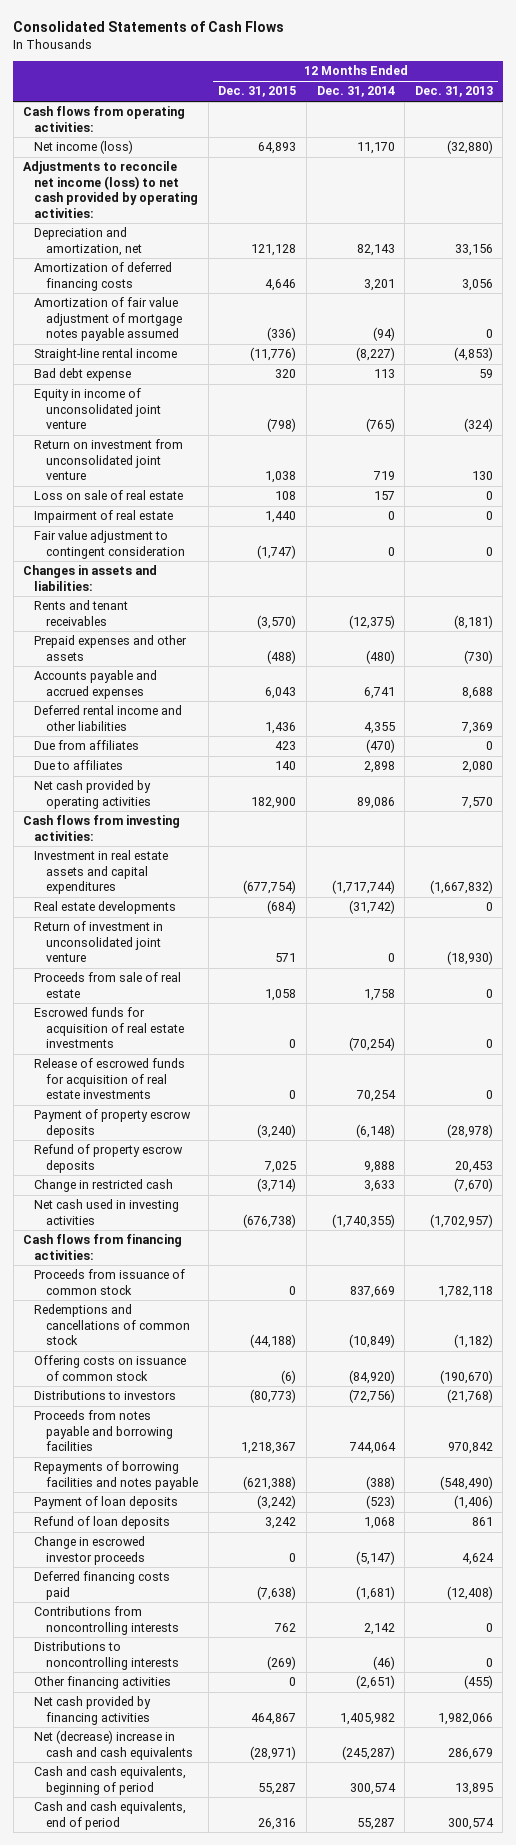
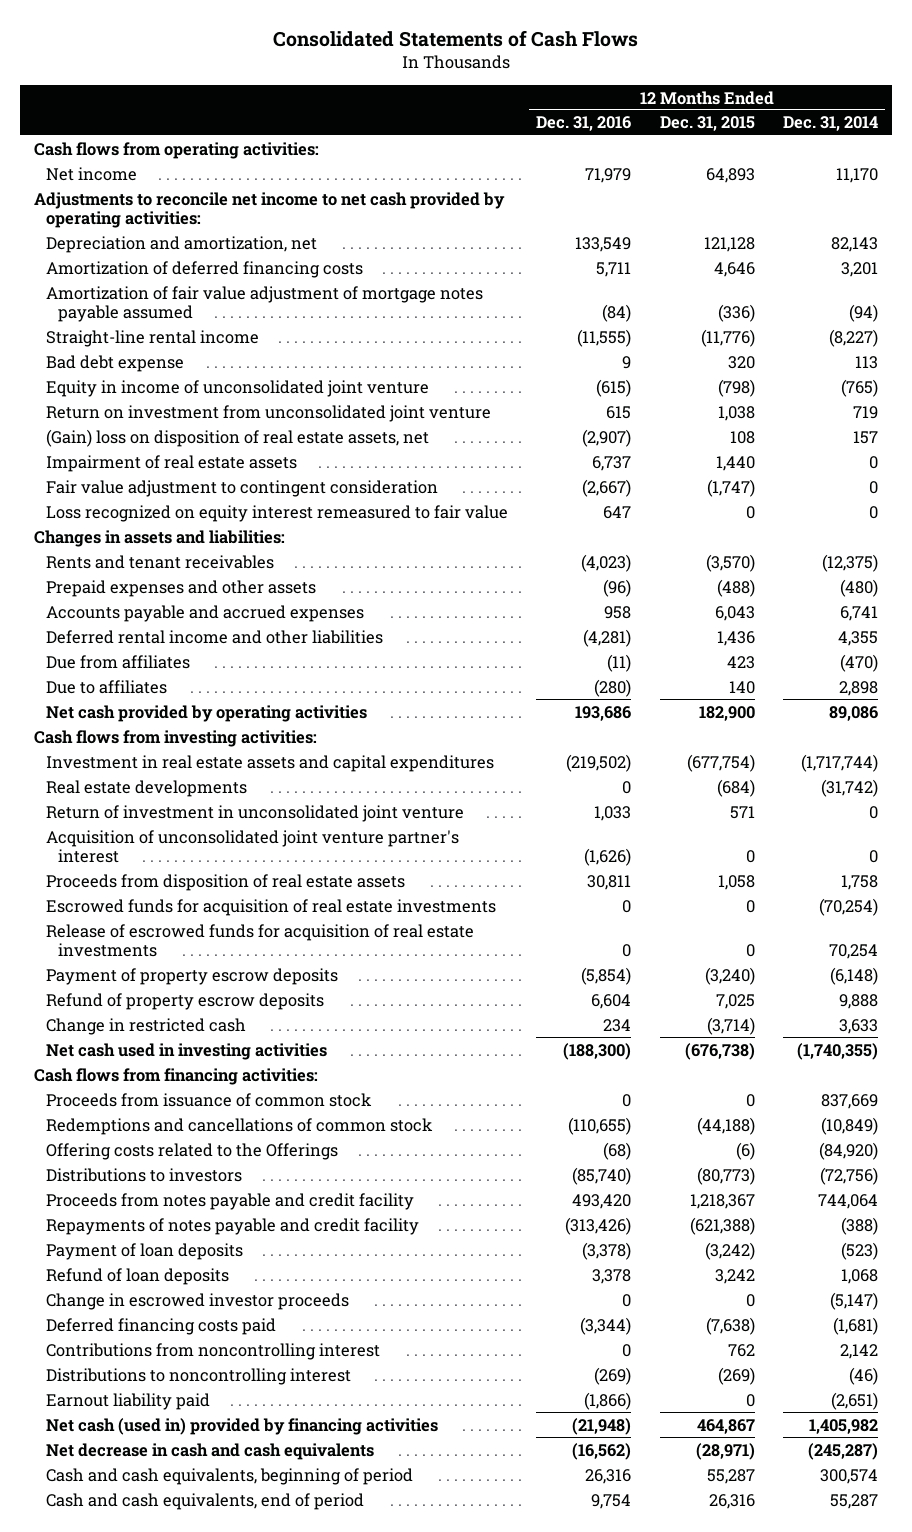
[414,86,493,98] Dec. 31, 2013 -> none
none -> [536,116,632,132] Dec. 31, 2016
[34,140,134,155] Net income (loss) -> [46,166,138,181] Net income
[23,161,199,218] Adjustments to reconcile net income (loss) to net cash provided by operating activities: -> [33,191,505,228] Adjustments to reconcile net income to net cash provided by operating activities:
[34,490,184,501] Loss on sale of real estate -> [46,428,430,447] (Gain) loss on disposition of real estate assets, net
[34,510,174,524] Impairment of real estate -> [46,454,298,472] Impairment of real estate assets
none -> [46,504,509,522] Loss recognized on equity interest remeasured to fair value
none -> [46,829,460,863] Acquisition of unconsolidated joint venture partner's interest
[34,972,182,998] Proceeds from sale of real estate -> [46,873,406,891] Proceeds from disposition of real estate assets
[34,1355,187,1381] Offering costs on issuance of common stock -> [46,1142,339,1160] Offering costs related to the Offerings
[34,1410,173,1452] Proceeds from notes payable and borrowing facilities -> [46,1192,415,1210] Proceeds from notes payable and credit facility
[34,1461,198,1490] Repayments of borrowing facilities and notes payable -> [46,1217,420,1235] Repayments of notes payable and credit facility
[34,1606,179,1635] Contributions from noncontrolling interests -> [46,1342,381,1360] Contributions from noncontrolling interest
[34,1641,179,1670] Distributions to noncontrolling interests -> [46,1367,352,1385] Distributions to noncontrolling interest
[34,1676,172,1690] Other financing activities -> [46,1392,211,1410] Earnout liability paid
[34,1696,152,1725] Net cash provided by financing activities -> [46,1417,439,1435] Net cash (used in) provided by financing activities
[34,1730,193,1760] Net (decrease) increase in cash and cash equivalents -> [46,1442,375,1460] Net decrease in cash and cash equivalents

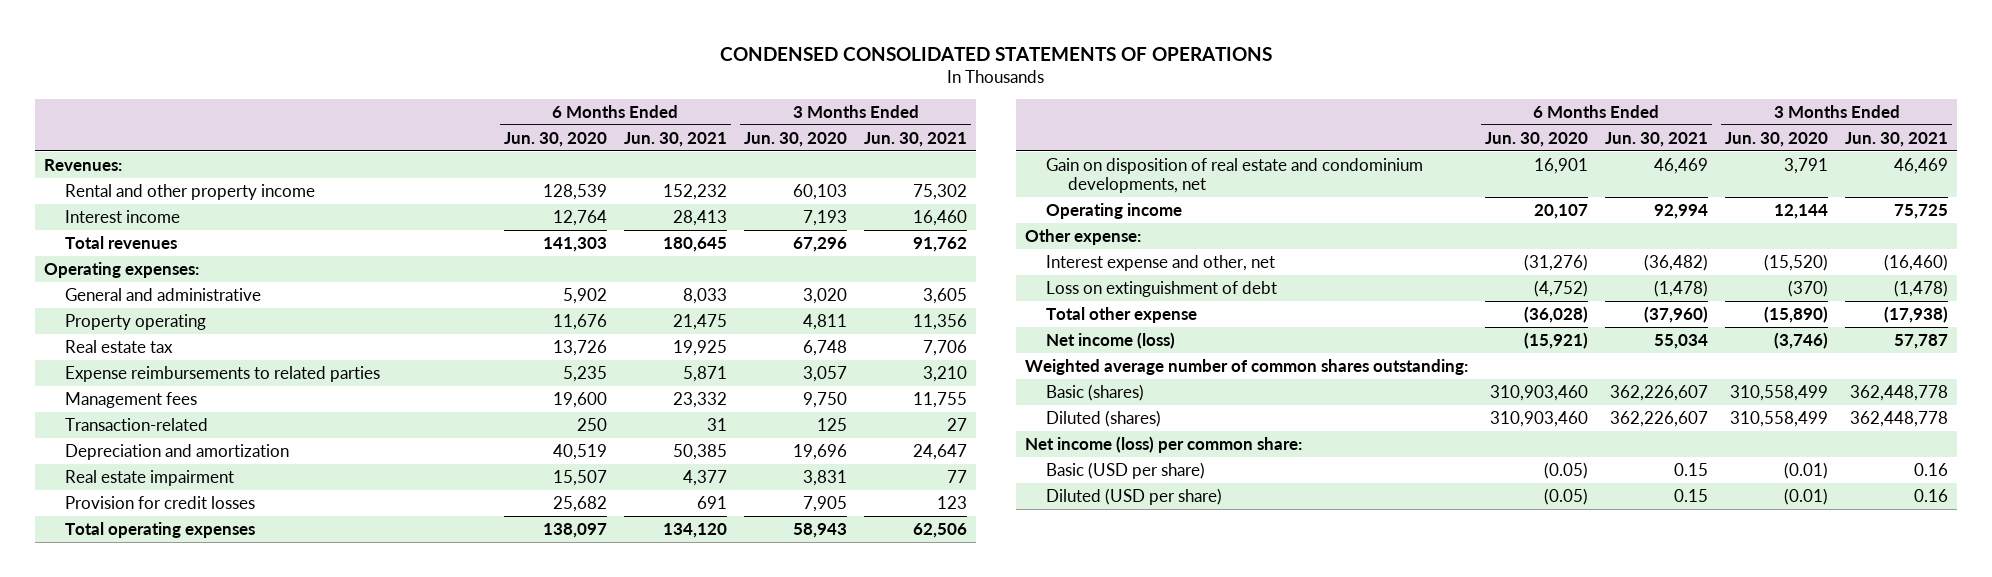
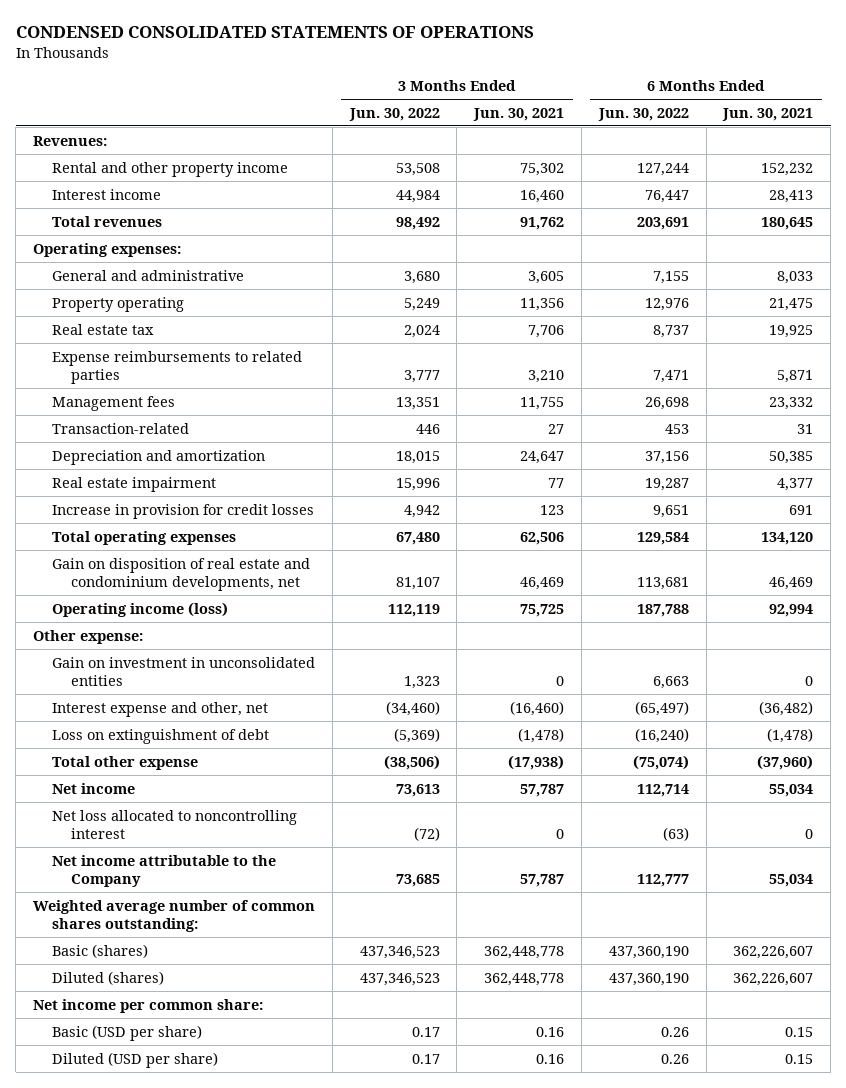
[503,131,607,147] Jun. 30, 2020 -> none
[743,131,847,147] Jun. 30, 2020 -> none
none -> [348,107,440,121] Jun. 30, 2022
none -> [597,107,689,121] Jun. 30, 2022
[65,495,256,509] Provision for credit losses -> [52,503,315,519] Increase in provision for credit losses
[1046,202,1183,219] Operating income -> [52,601,229,617] Operating income (loss)
none -> [52,656,316,687] Gain on investment in unconsolidated entities
[1046,331,1176,349] Net income (loss) -> [52,782,136,794] Net income
none -> [52,809,298,840] Net loss allocated to noncontrolling interest
none -> [52,854,277,888] Net income attributable to the Company
[1024,435,1302,453] Net income (loss) per common share: -> [32,998,263,1013] Net income per common share:

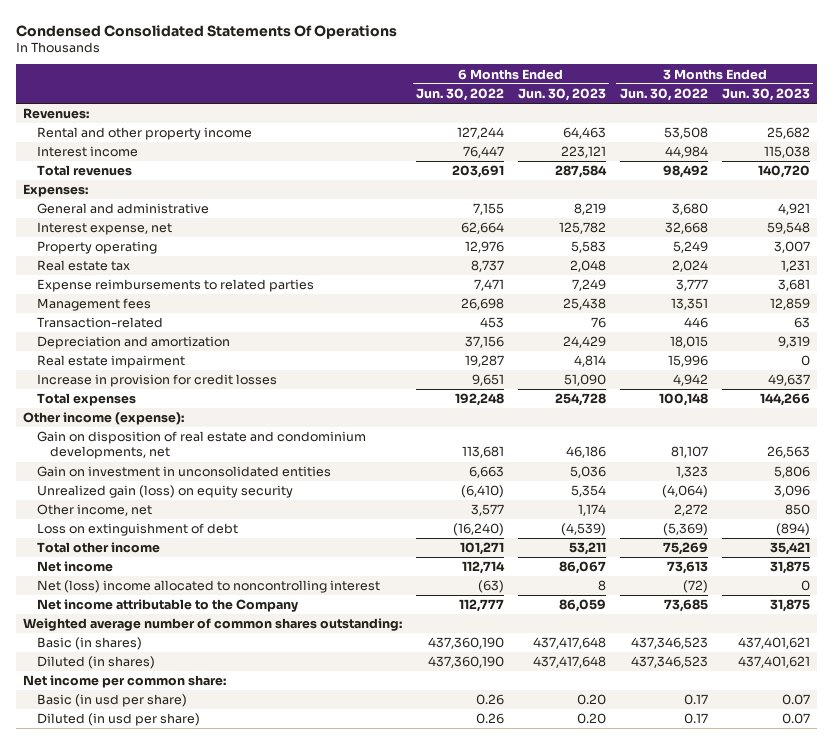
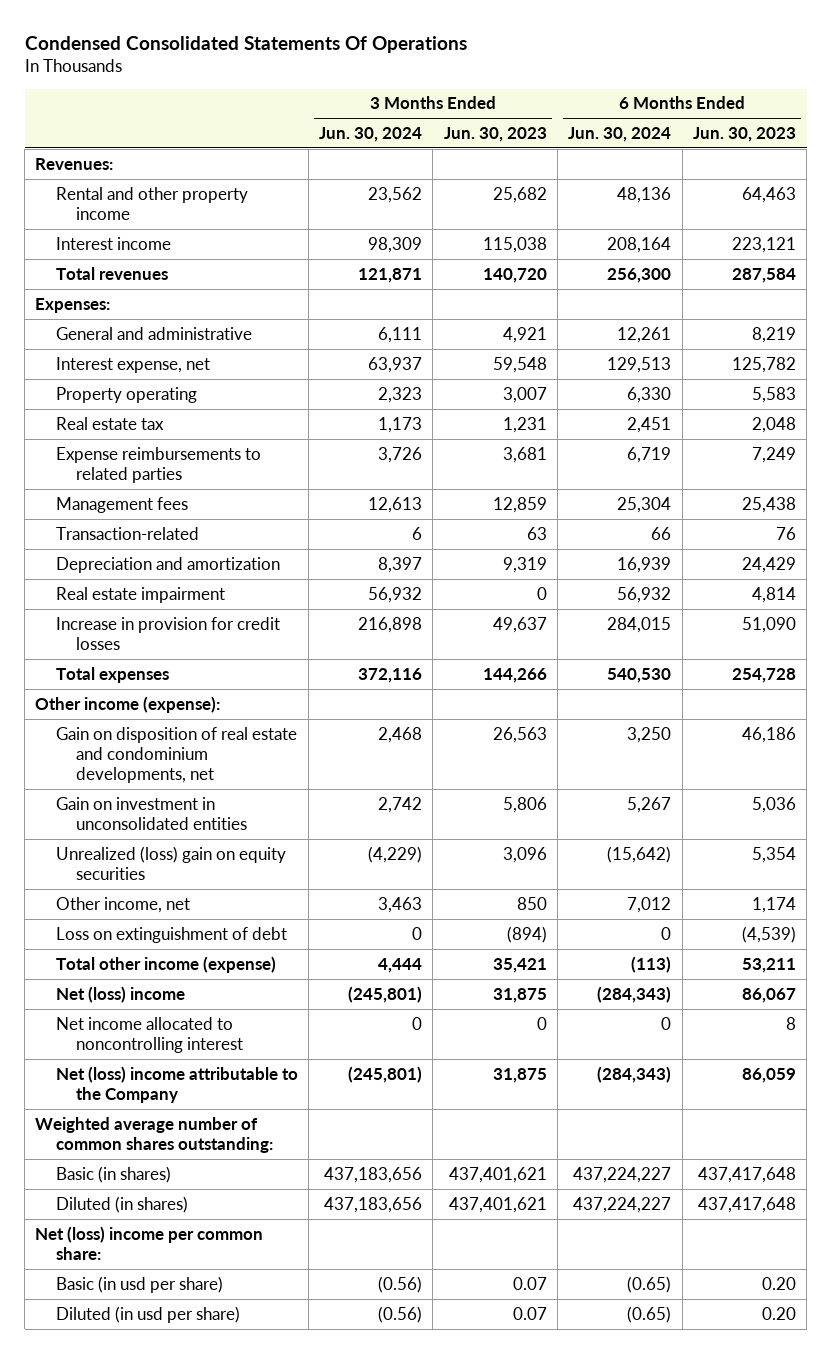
[416,87,505,101] Jun. 30, 2022 -> none
[619,87,708,101] Jun. 30, 2022 -> none
none -> [319,126,423,142] Jun. 30, 2024
none -> [568,126,672,142] Jun. 30, 2024
[36,485,293,499] Unrealized gain (loss) on equity security -> [55,845,286,880] Unrealized (loss) gain on equity securities
[36,542,160,554] Total other income -> [55,955,276,973] Total other income (expense)
[36,561,113,573] Net income -> [55,985,185,1003] Net (loss) income
[36,580,380,594] Net (loss) income allocated to noncontrolling interest -> [55,1016,243,1053] Net income allocated to noncontrolling interest
[36,599,298,613] Net income attributable to the Company -> [55,1065,298,1103] Net (loss) income attributable to the Company
[23,675,227,689] Net income per common share: -> [35,1225,264,1260] Net (loss) income per common share:

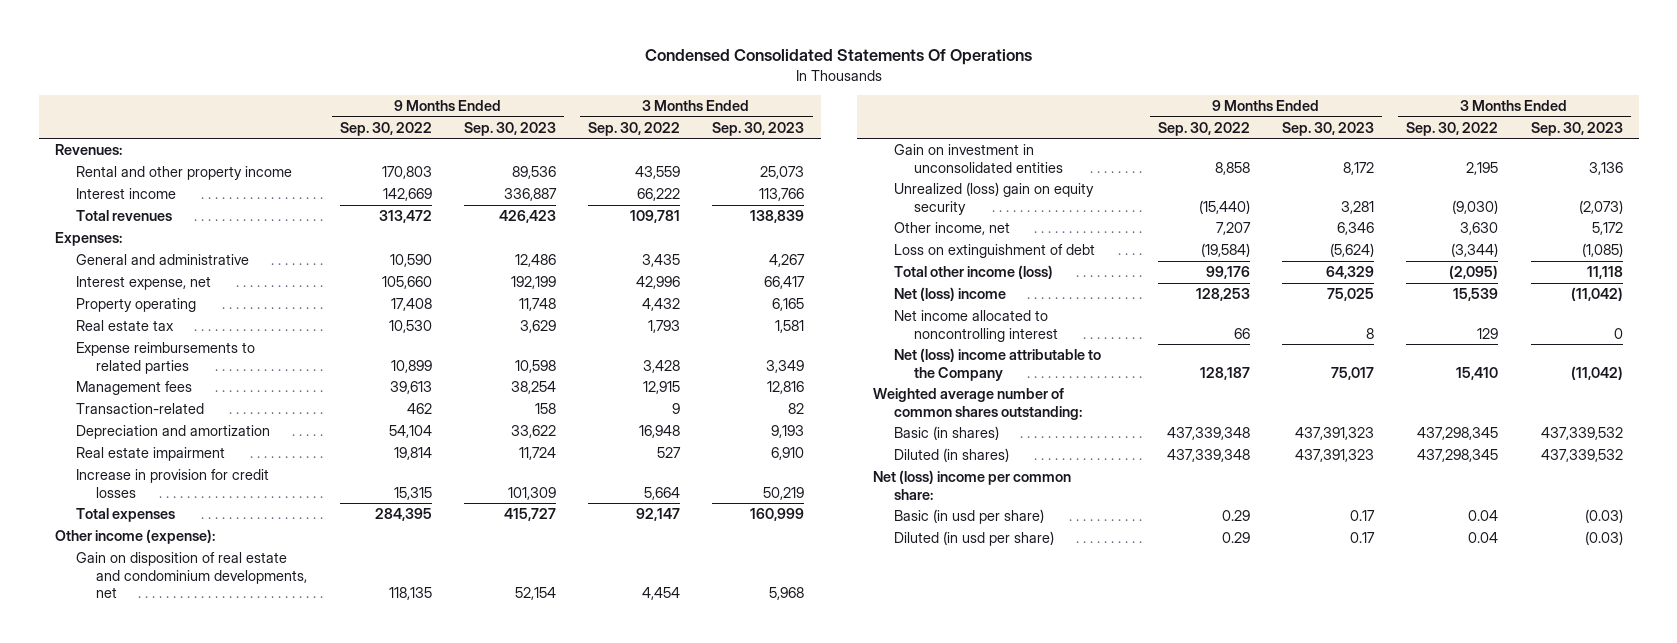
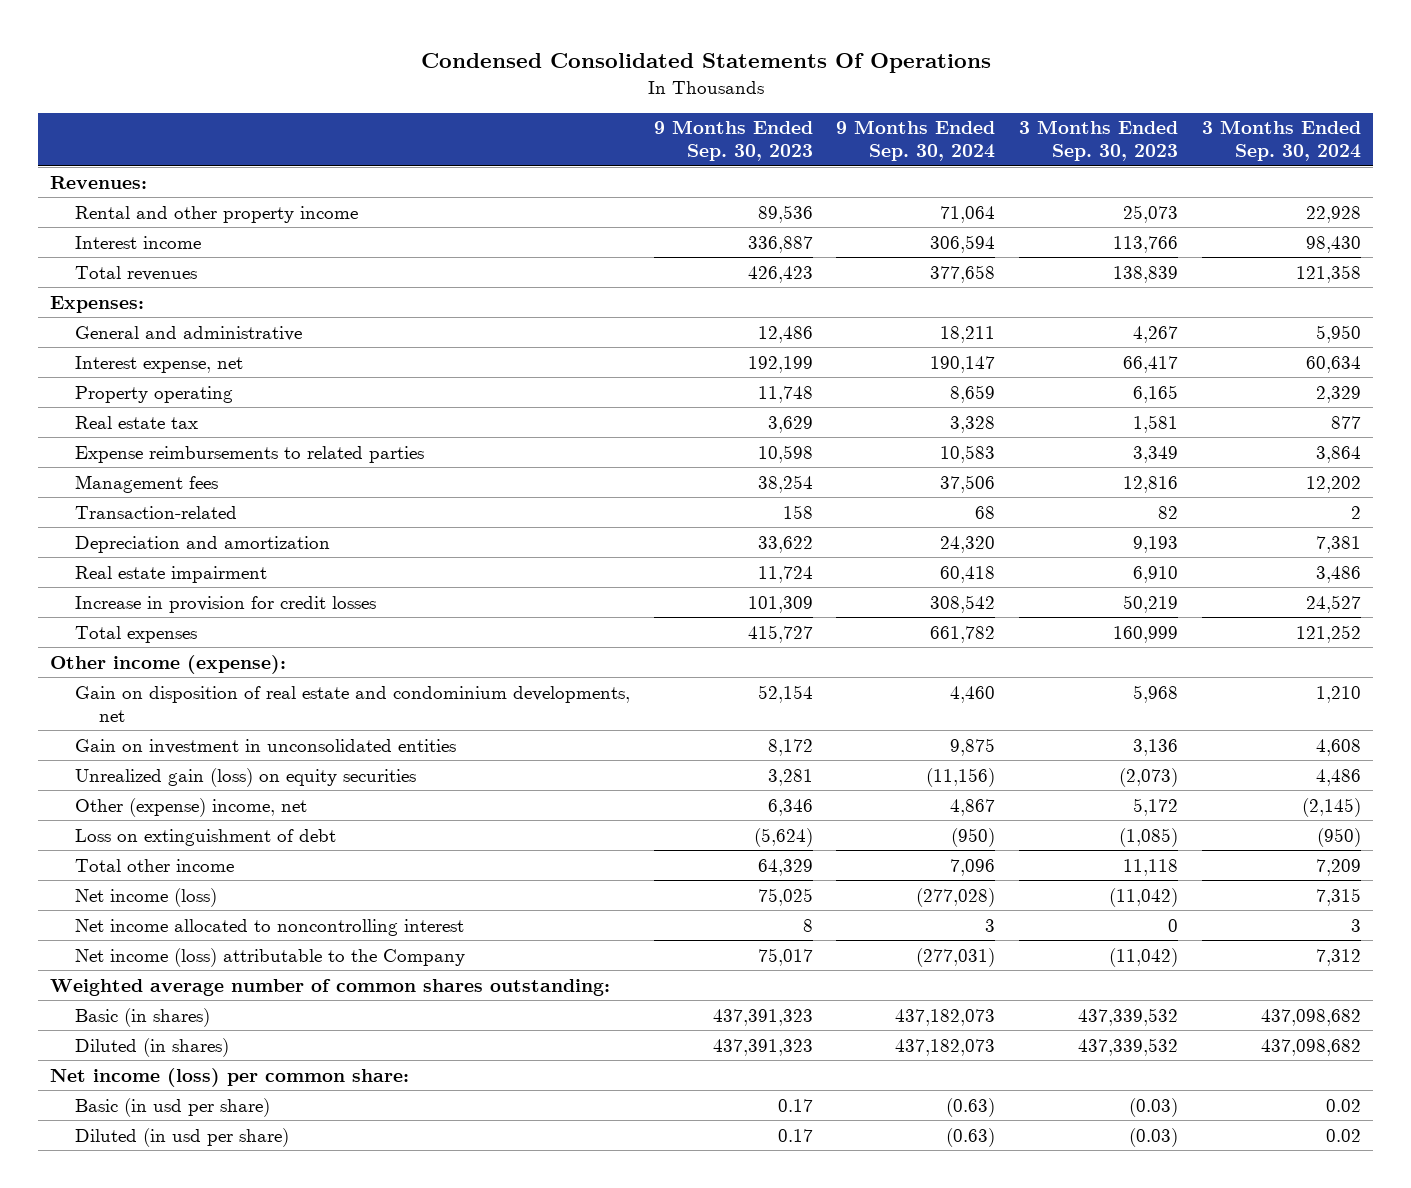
[339,121,432,136] Sep. 30, 2022 -> none
[588,121,681,136] Sep. 30, 2022 -> none
none -> [836,120,996,162] 9 Months Ended Sep. 30, 2024
none -> [1202,120,1362,162] 3 Months Ended Sep. 30, 2024
[893,182,1094,215] Unrealized (loss) gain on equity security -> [74,767,416,787] Unrealized gain (loss) on equity securities
[893,222,1010,236] Other income, net -> [74,797,307,817] Other (expense) income, net
[893,265,1053,280] Total other income (loss) -> [74,858,234,872] Total other income
[893,287,1006,302] Net (loss) income -> [74,887,217,907] Net income (loss)
[893,348,1101,381] Net (loss) income attributable to the Company -> [74,947,465,967] Net income (loss) attributable to the Company
[872,470,1071,500] Net (loss) income per common share: -> [50,1067,410,1087] Net income (loss) per common share:

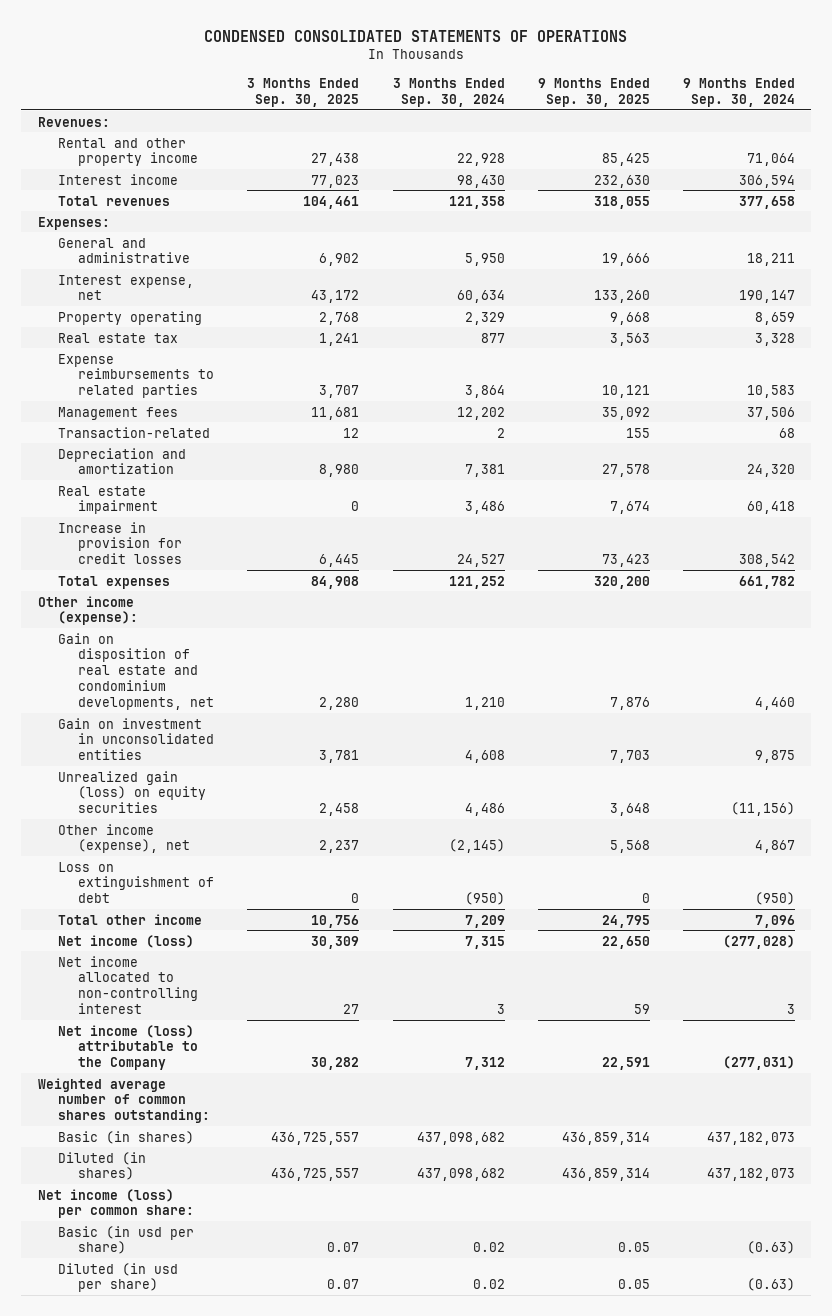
[420,52,991,73] Condensed Consolidated Statements Of Operations -> [204,29,628,42] CONDENSED CONSOLIDATED STATEMENTS OF OPERATIONS
[653,120,813,162] 9 Months Ended Sep. 30, 2023 -> none
[1019,120,1179,162] 3 Months Ended Sep. 30, 2023 -> none
none -> [247,78,360,108] 3 Months Ended Sep. 30, 2025
none -> [537,78,650,108] 9 Months Ended Sep. 30, 2025
[74,797,307,817] Other (expense) income, net -> [58,823,191,854] Other income (expense), net
[74,918,464,936] Net income allocated to noncontrolling interest -> [58,955,199,1015] Net income allocated to non-controlling interest

